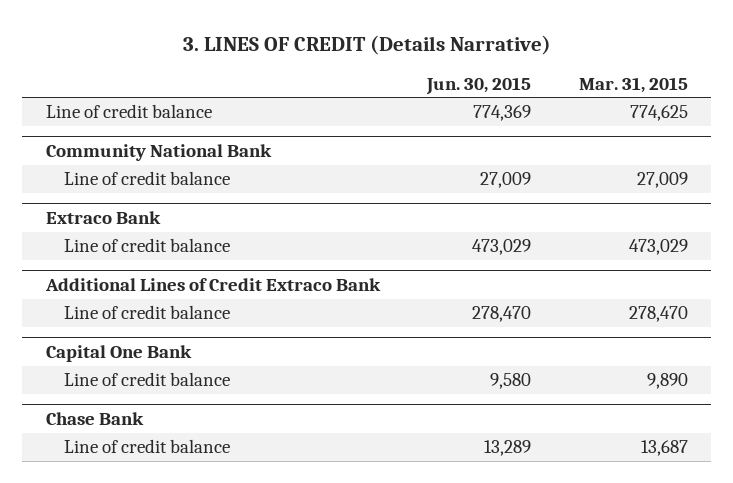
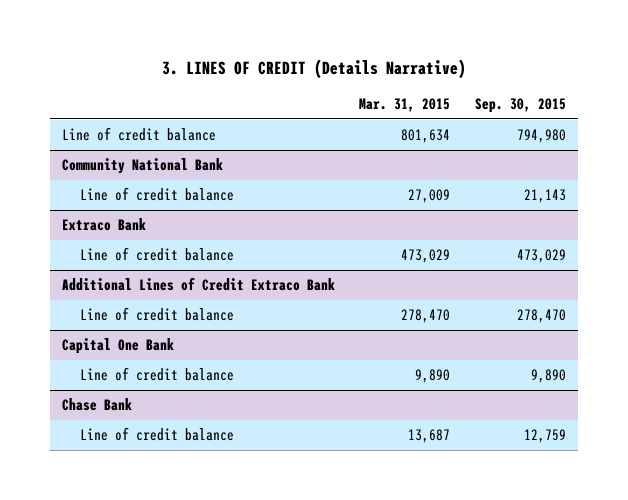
[426,76,532,95] Jun. 30, 2015 -> none
none -> [474,97,566,113] Sep. 30, 2015
[629,105,688,122] 774,625 -> [401,129,451,144] 801,634

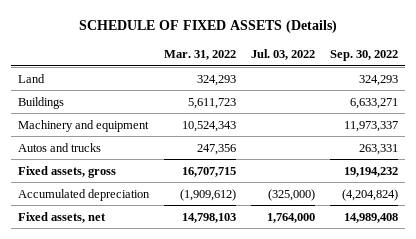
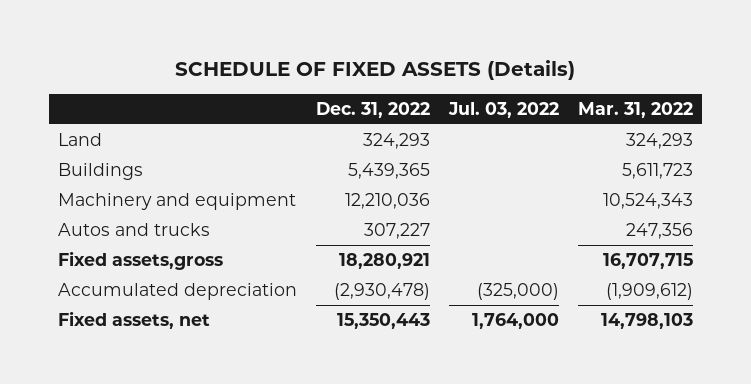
[329,50,398,62] Sep. 30, 2022 -> none
none -> [315,101,430,118] Dec. 31, 2022
[18,165,117,178] Fixed assets, gross -> [58,251,224,271] Fixed assets,gross

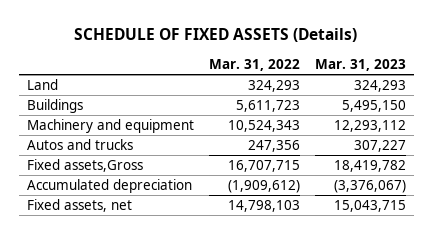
[315,101,430,118] Dec. 31, 2022 -> none
[447,101,559,118] Jul. 03, 2022 -> none
none -> [315,59,407,72] Mar. 31, 2023
[58,251,224,271] Fixed assets,gross -> [26,159,143,173] Fixed assets,Gross

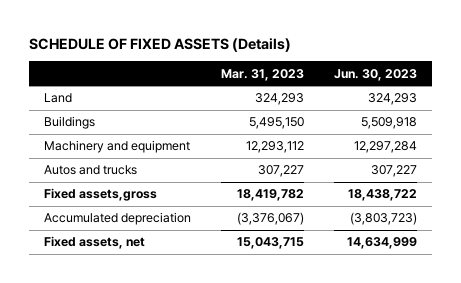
[208,59,300,72] Mar. 31, 2022 -> none
none -> [333,68,417,81] Jun. 30, 2023
[26,159,143,173] Fixed assets,Gross -> [44,188,158,202] Fixed assets,gross

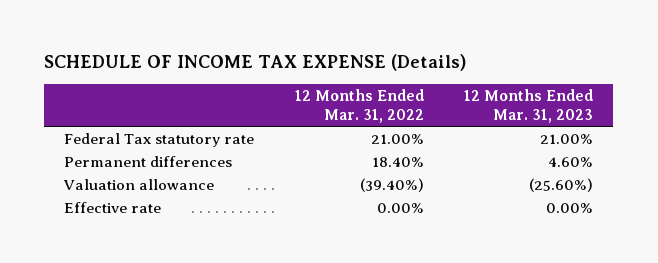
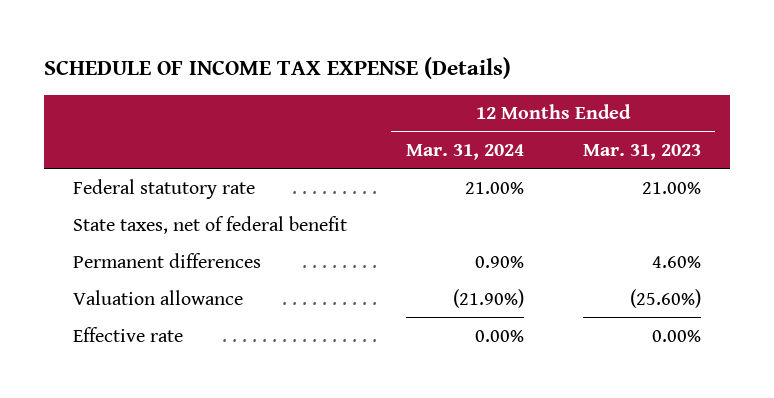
[294,88,424,123] 12 Months Ended Mar. 31, 2022 -> none
none -> [406,144,525,161] Mar. 31, 2024
[64,132,255,147] Federal Tax statutory rate -> [73,178,256,199] Federal statutory rate
none -> [73,215,348,234] State taxes, net of federal benefit

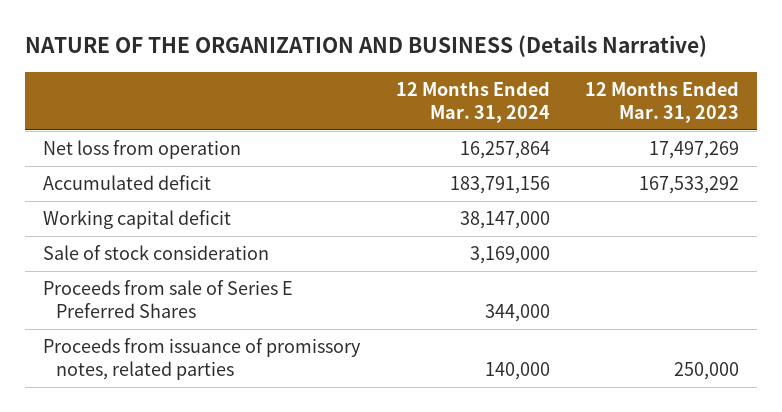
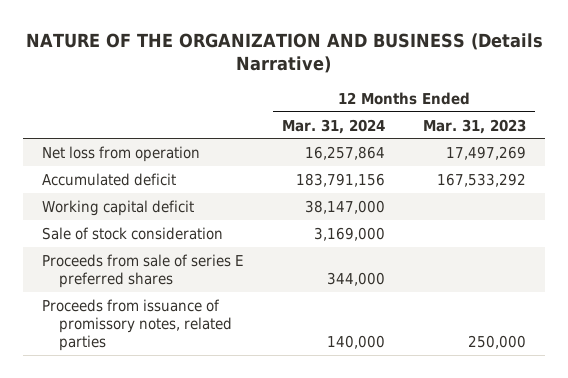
[42,280,293,319] Proceeds from sale of Series E Preferred Shares -> [42,253,245,289] Proceeds from sale of series E preferred shares

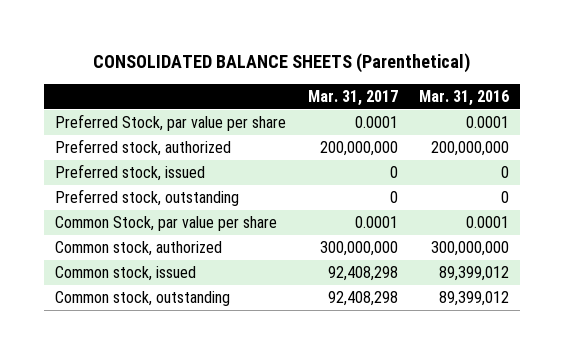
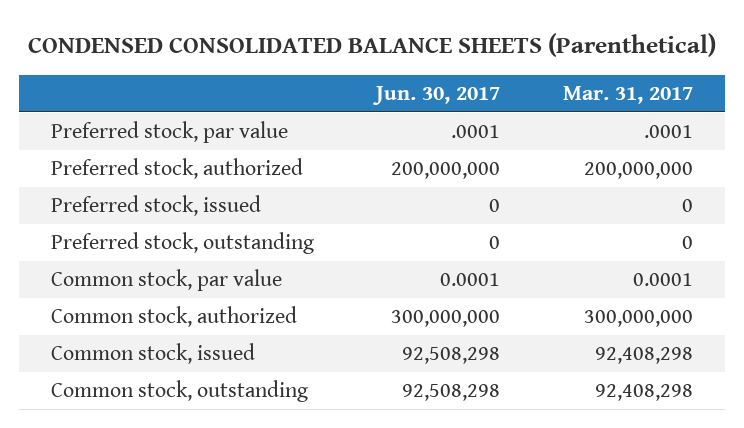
[93,53,471,74] CONSOLIDATED BALANCE SHEETS (Parenthetical) -> [27,32,716,57] CONDENSED CONSOLIDATED BALANCE SHEETS (Parenthetical)
[419,90,510,107] Mar. 31, 2016 -> none
none -> [372,85,501,105] Jun. 30, 2017
[54,113,286,131] Preferred Stock, par value per share -> [50,121,288,144] Preferred stock, par value
[354,115,398,128] 0.0001 -> [644,125,694,139] .0001
[54,215,277,231] Common Stock, par value per share -> [50,269,282,292] Common stock, par value

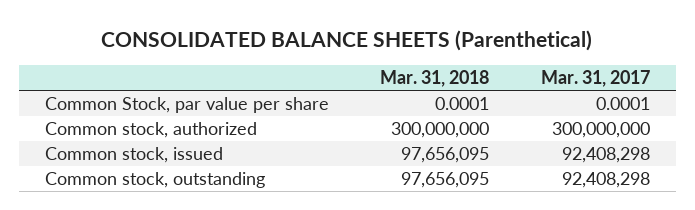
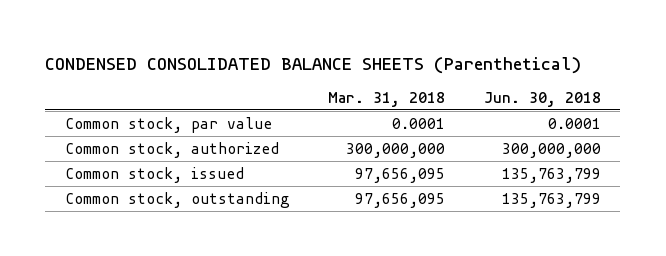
[101,30,593,52] CONSOLIDATED BALANCE SHEETS (Parenthetical) -> [45,56,582,74] CONDENSED CONSOLIDATED BALANCE SHEETS (Parenthetical)
[540,69,650,87] Mar. 31, 2017 -> none
none -> [484,92,602,108] Jun. 30, 2018
[45,97,330,114] Common Stock, par value per share -> [64,116,272,133] Common stock, par value

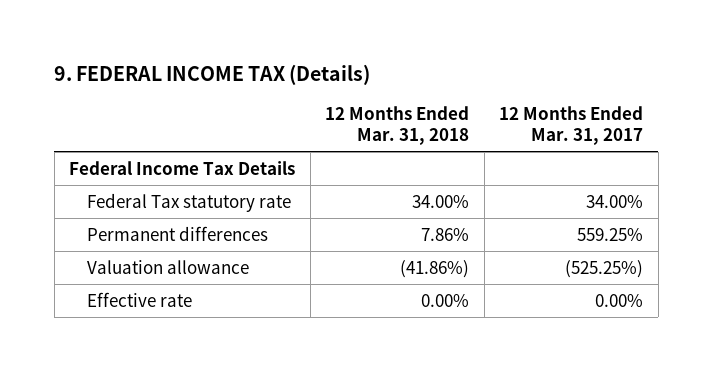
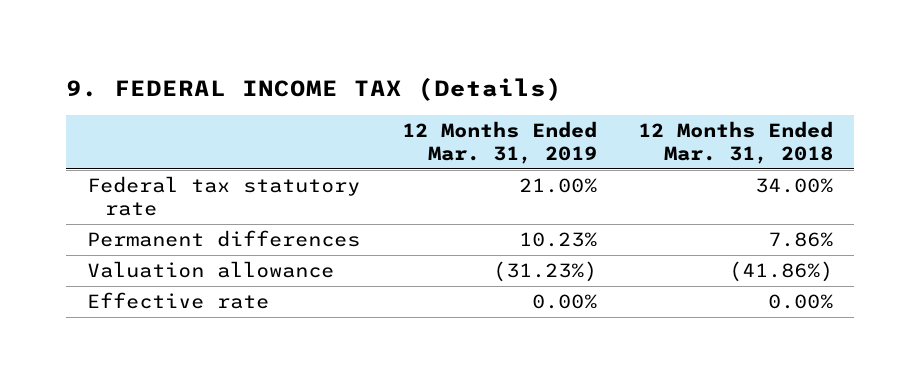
[499,106,644,146] 12 Months Ended Mar. 31, 2017 -> none
none -> [401,121,597,164] 12 Months Ended Mar. 31, 2019
[69,160,296,175] Federal Income Tax Details -> none
[86,192,291,212] Federal Tax statutory rate -> [87,176,361,216] Federal tax statutory rate

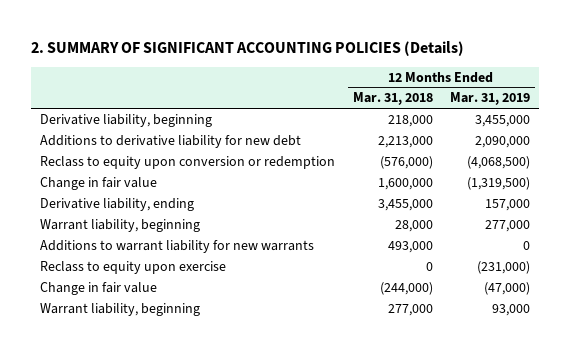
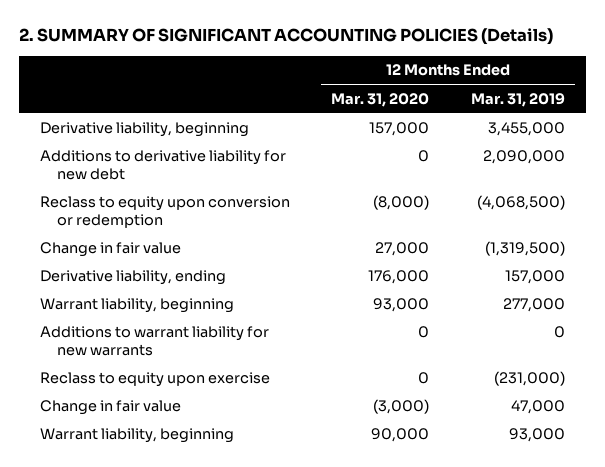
[352,92,433,106] Mar. 31, 2018 -> none
none -> [331,92,430,107] Mar. 31, 2020
[484,281,531,295] (47,000) -> [510,400,565,415] 47,000

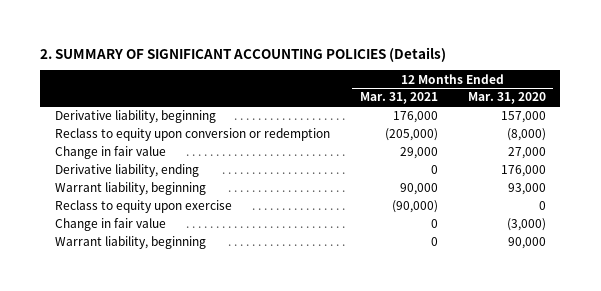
[470,92,565,107] Mar. 31, 2019 -> none
none -> [359,92,438,105] Mar. 31, 2021
[39,150,286,180] Additions to derivative liability for new debt -> none
[39,326,269,356] Additions to warrant liability for new warrants -> none

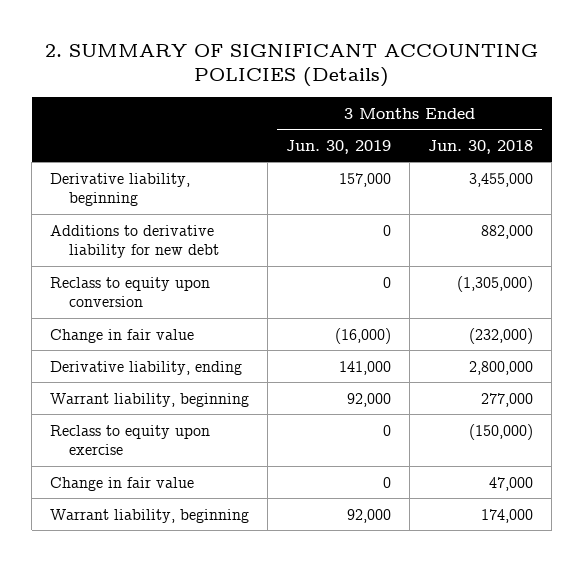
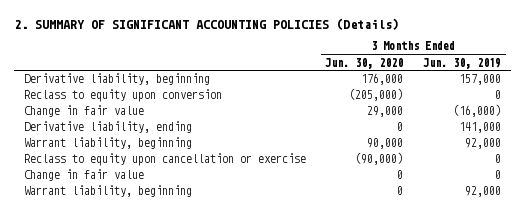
[428,139,534,154] Jun. 30, 2018 -> none
none -> [325,57,404,69] Jun. 30, 2020
[50,224,220,259] Additions to derivative liability for new debt -> none
[50,424,211,456] Reclass to equity upon exercise -> [23,153,306,167] Reclass to equity upon cancellation or exercise

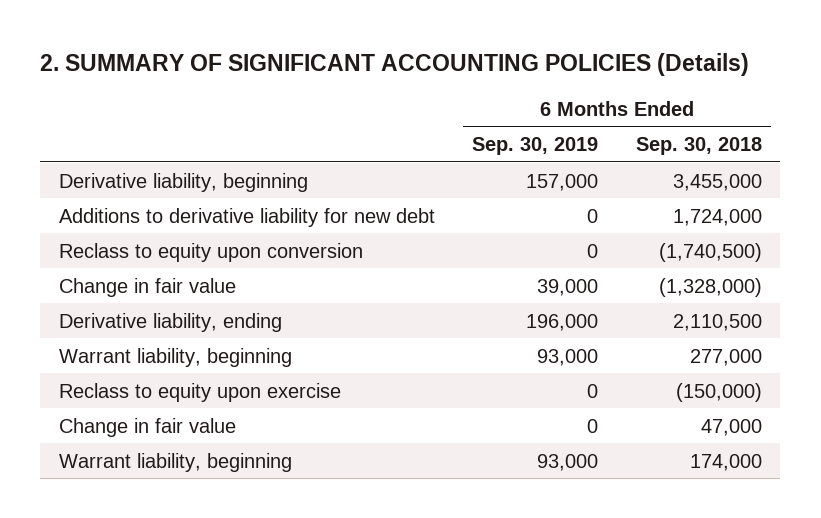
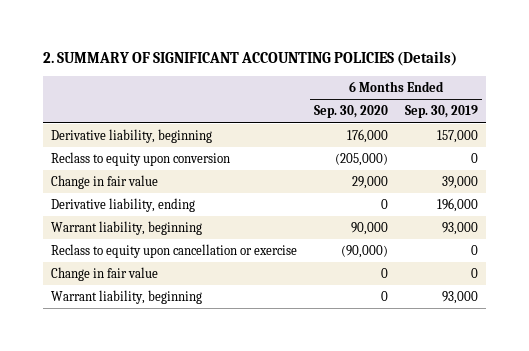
[635,136,762,155] Sep. 30, 2018 -> none
none -> [313,105,388,119] Sep. 30, 2020
[59,207,436,227] Additions to derivative liability for new debt -> none
[59,382,342,402] Reclass to equity upon exercise -> [51,244,298,259] Reclass to equity upon cancellation or exercise

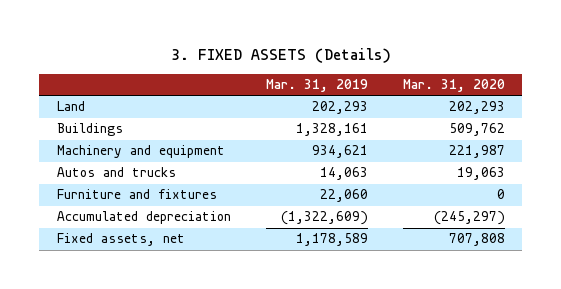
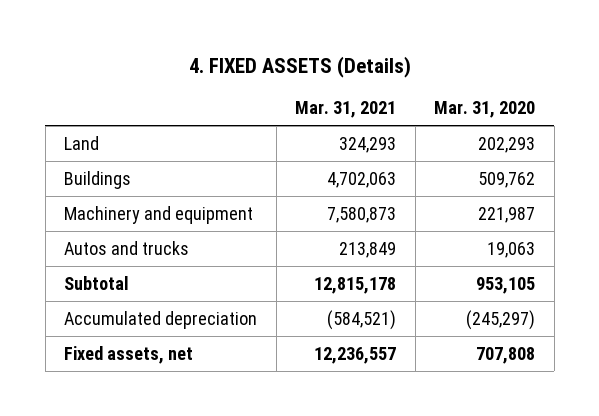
[170,48,391,64] 3. FIXED ASSETS (Details) -> [188,55,411,78] 4. FIXED ASSETS (Details)
[265,79,368,93] Mar. 31, 2019 -> none
none -> [295,101,397,119] Mar. 31, 2021
[56,189,217,200] Furniture and fixtures -> none
none -> [64,275,130,290] Subtotal

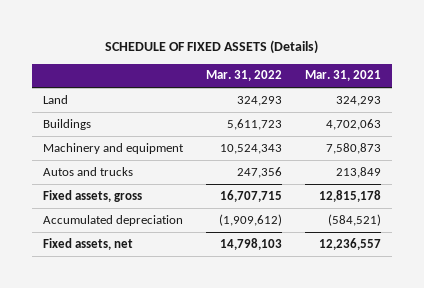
[188,55,411,78] 4. FIXED ASSETS (Details) -> [105,40,319,55] SCHEDULE OF FIXED ASSETS (Details)
[434,101,536,119] Mar. 31, 2020 -> none
none -> [206,70,283,82] Mar. 31, 2022
[64,275,130,290] Subtotal -> [43,189,143,202] Fixed assets, gross

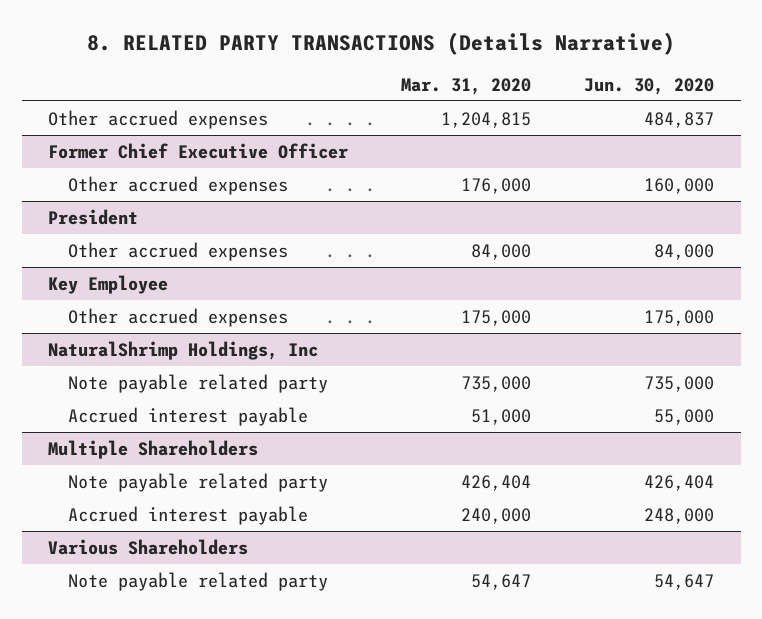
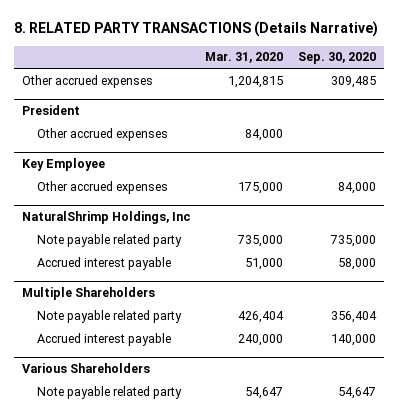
[584,77,715,95] Jun. 30, 2020 -> none
none -> [298,52,377,65] Sep. 30, 2020
[48,142,349,159] Former Chief Executive Officer -> none
[68,175,289,195] Other accrued expenses -> none

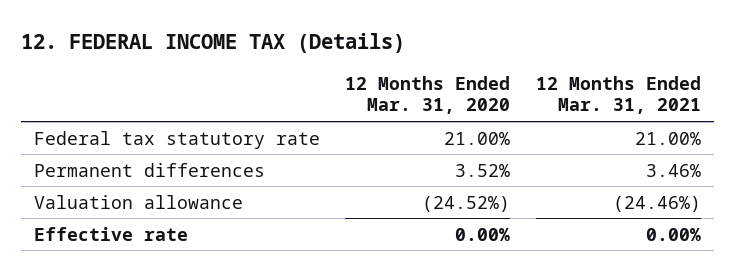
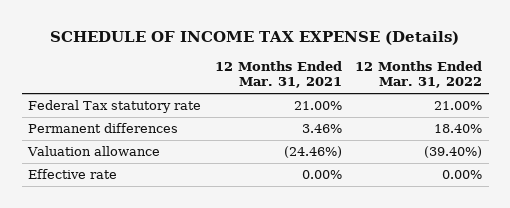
[21,33,406,54] 12. FEDERAL INCOME TAX (Details) -> [50,30,460,45] SCHEDULE OF INCOME TAX EXPENSE (Details)
[345,75,511,115] 12 Months Ended Mar. 31, 2020 -> none
none -> [354,60,482,89] 12 Months Ended Mar. 31, 2022
[33,130,320,149] Federal tax statutory rate -> [28,100,202,114] Federal Tax statutory rate

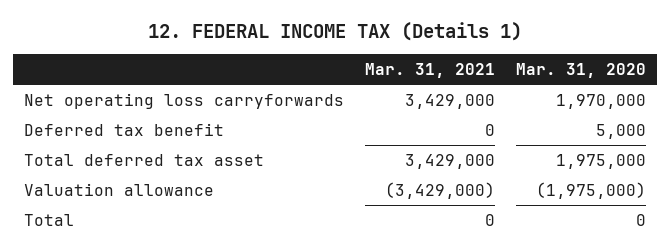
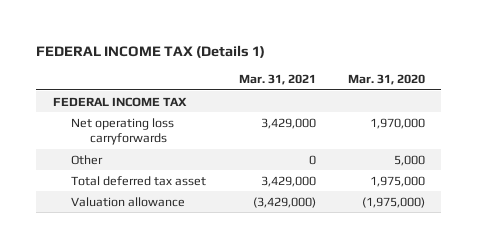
[147,21,522,41] 12. FEDERAL INCOME TAX (Details 1) -> [36,44,266,58] FEDERAL INCOME TAX (Details 1)
none -> [52,96,187,107] FEDERAL INCOME TAX
[23,123,224,137] Deferred tax benefit -> none
none -> [71,154,104,165] Other
[23,214,74,227] Total -> none

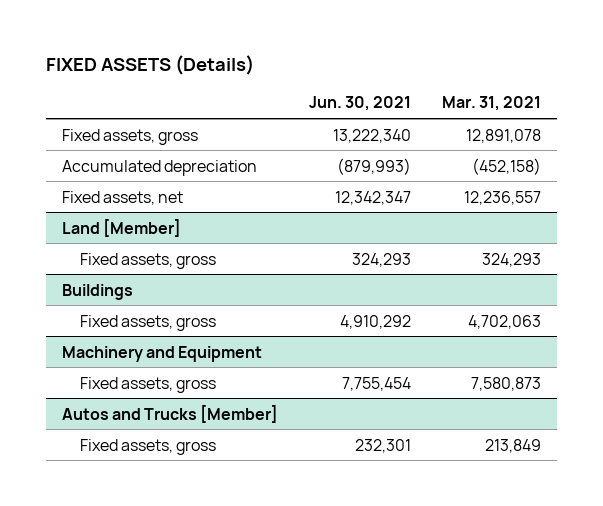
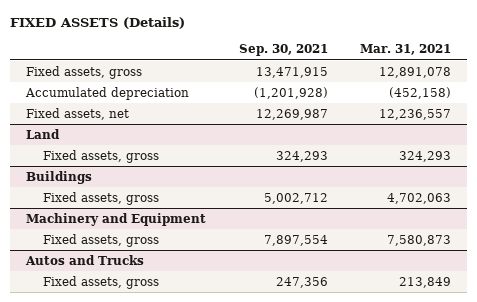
[308,96,411,112] Jun. 30, 2021 -> none
none -> [238,44,328,57] Sep. 30, 2021
[61,218,181,237] Land [Member] -> [26,128,61,139] Land
[61,404,278,423] Autos and Trucks [Member] -> [25,254,145,265] Autos and Trucks

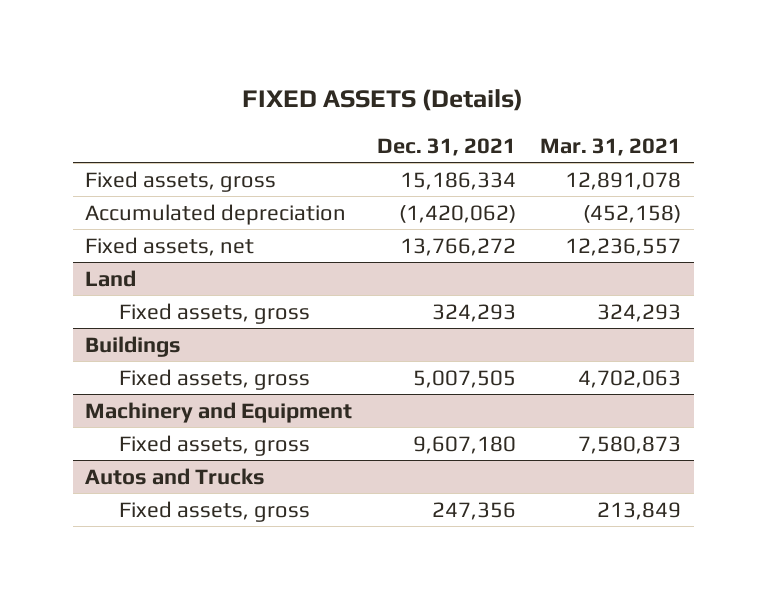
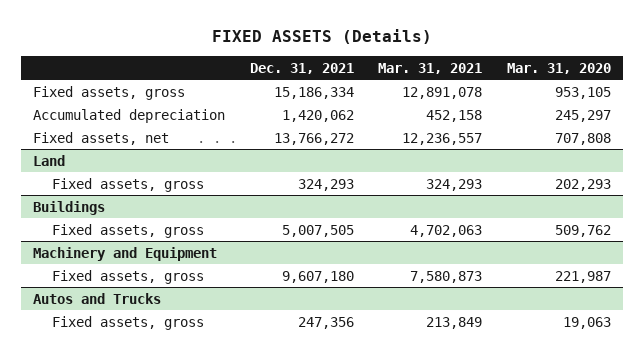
none -> [507,62,612,74] Mar. 31, 2020
[398,204,516,223] (1,420,062) -> [281,109,354,122] 1,420,062
[583,204,682,223] (452,158) -> [426,109,483,122] 452,158

